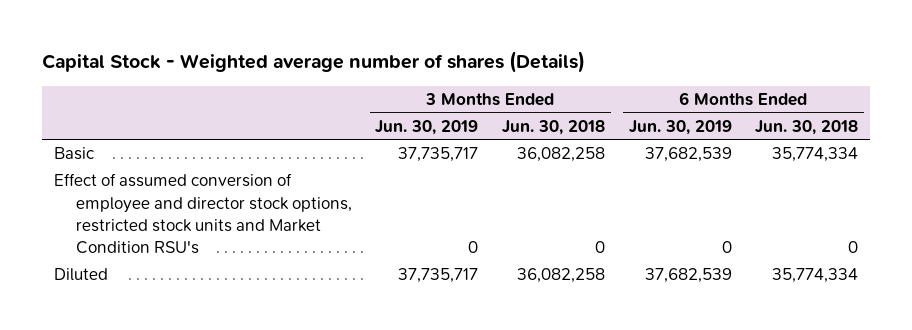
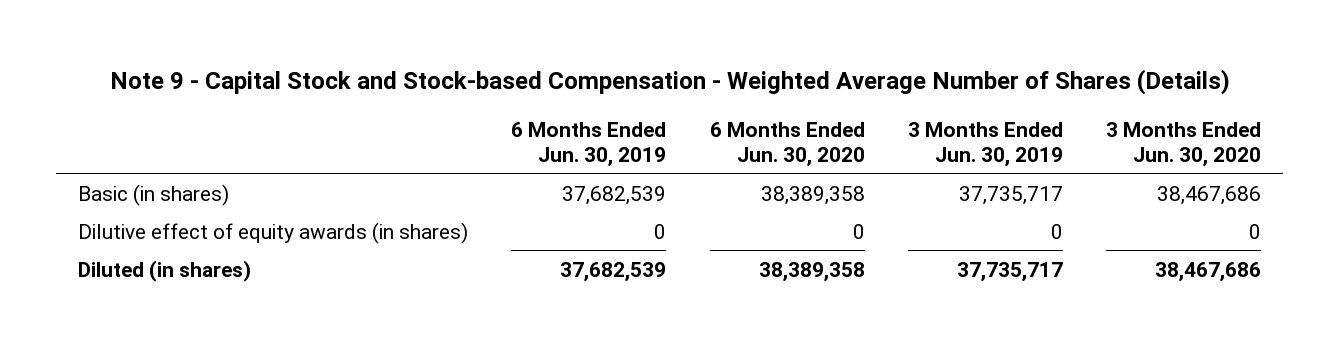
[41,51,585,74] Capital Stock - Weighted average number of shares (Details) -> [109,69,1230,96] Note 9 - Capital Stock and Stock-based Compensation - Weighted Average Number of Shares (Details)
[501,119,605,135] Jun. 30, 2018 -> none
[755,119,859,135] Jun. 30, 2018 -> none
none -> [709,121,865,167] 6 Months Ended Jun. 30, 2020
none -> [1106,121,1262,167] 3 Months Ended Jun. 30, 2020
[53,147,94,161] Basic -> [78,183,230,206] Basic (in shares)
[53,173,352,255] Effect of assumed conversion of employee and director stock options, restricted stock units and Market Condition RSU's -> [78,221,469,244] Dilutive effect of equity awards (in shares)
[53,268,108,282] Diluted -> [78,259,252,282] Diluted (in shares)

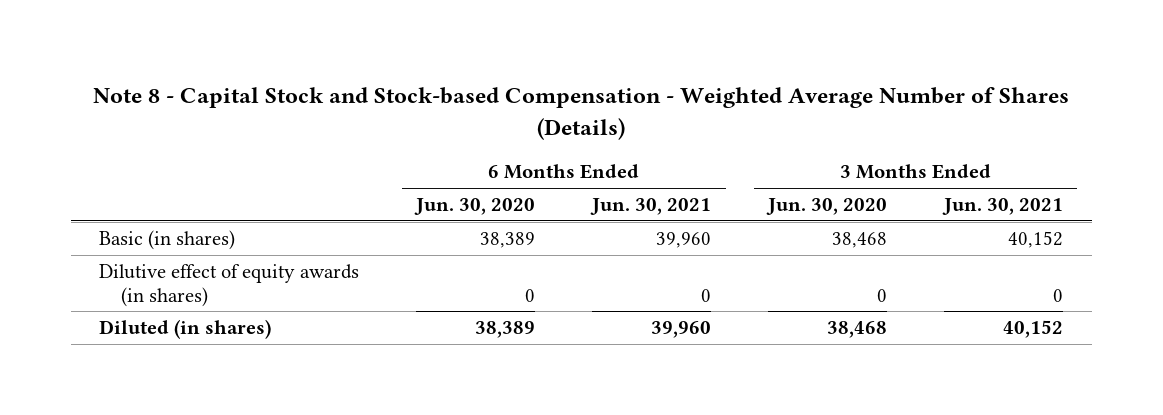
[109,69,1230,96] Note 9 - Capital Stock and Stock-based Compensation - Weighted Average Number of Shares (Details) -> [93,86,1070,140] Note 8 - Capital Stock and Stock-based Compensation - Weighted Average Number of Shares (Details)
[511,121,667,167] 6 Months Ended Jun. 30, 2019 -> none
[907,121,1063,167] 3 Months Ended Jun. 30, 2019 -> none
none -> [590,198,712,216] Jun. 30, 2021
none -> [942,198,1064,216] Jun. 30, 2021
[760,185,865,205] 38,389,358 -> [480,232,536,249] 38,389
[1157,185,1262,205] 38,467,686 -> [832,232,888,249] 38,468
[758,261,865,282] 38,389,358 -> [475,321,536,339] 38,389
[1155,261,1262,282] 38,467,686 -> [827,321,888,339] 38,468

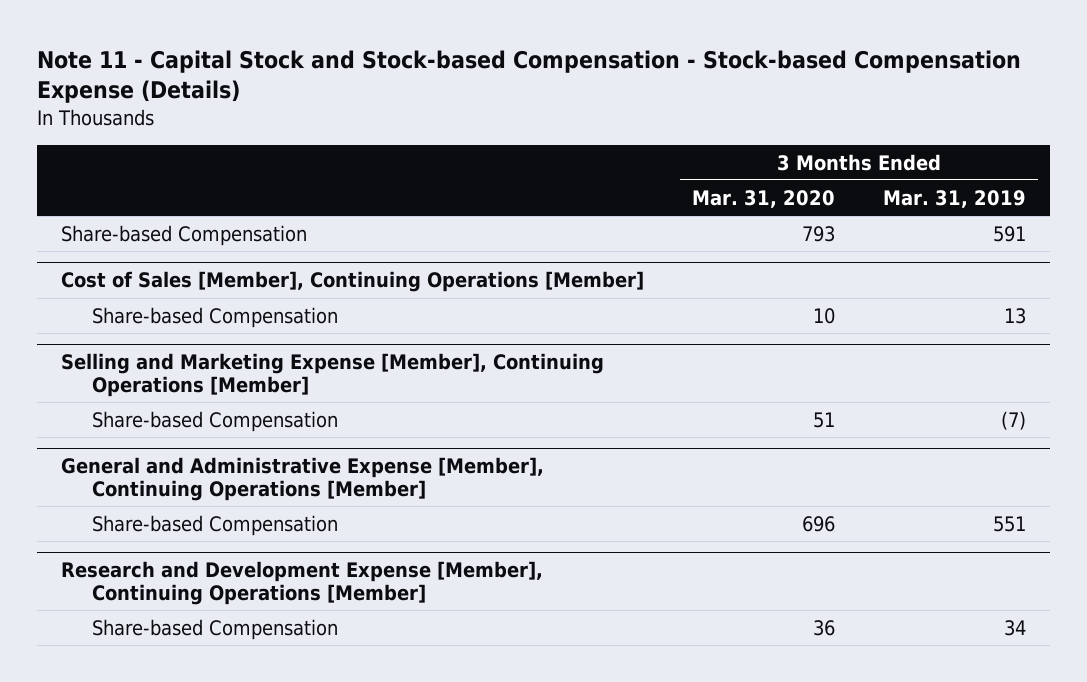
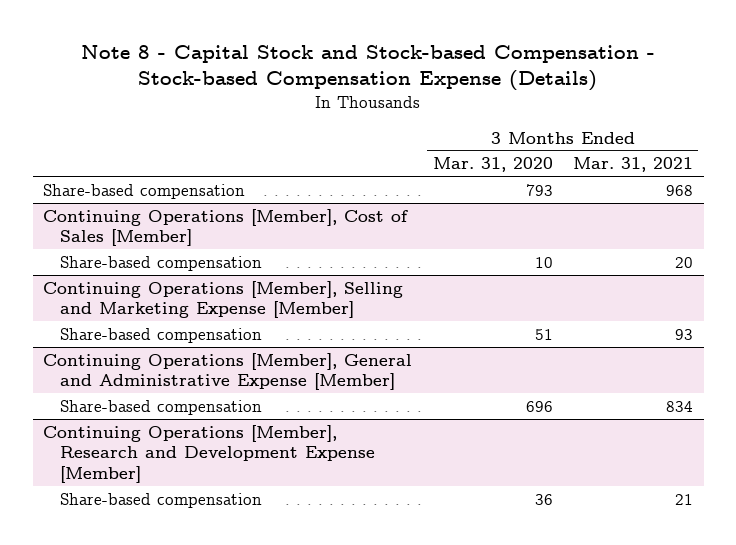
[36,49,1021,104] Note 11 - Capital Stock and Stock-based Compensation - Stock-based Compensation Expense (Details) -> [81,44,656,92] Note 8 - Capital Stock and Stock-based Compensation - Stock-based Compensation Expense (Details)
[882,189,1026,208] Mar. 31, 2019 -> none
none -> [573,157,694,173] Mar. 31, 2021
[60,224,307,246] Share-based Compensation -> [42,183,245,199] Share-based compensation
[60,271,644,293] Cost of Sales [Member], Continuing Operations [Member] -> [42,208,408,247] Continuing Operations [Member], Cost of Sales [Member]
[91,306,338,328] Share-based Compensation -> [59,255,262,271] Share-based compensation
[60,353,604,397] Selling and Marketing Expense [Member], Continuing Operations [Member] -> [42,280,403,319] Continuing Operations [Member], Selling and Marketing Expense [Member]
[91,410,338,432] Share-based Compensation -> [59,327,262,343] Share-based compensation
[60,457,544,501] General and Administrative Expense [Member], Continuing Operations [Member] -> [42,352,412,391] Continuing Operations [Member], General and Administrative Expense [Member]
[91,514,338,536] Share-based Compensation -> [59,399,262,415] Share-based compensation
[60,561,543,605] Research and Development Expense [Member], Continuing Operations [Member] -> [42,424,375,483] Continuing Operations [Member], Research and Development Expense [Member]
[91,618,338,640] Share-based Compensation -> [59,492,262,508] Share-based compensation

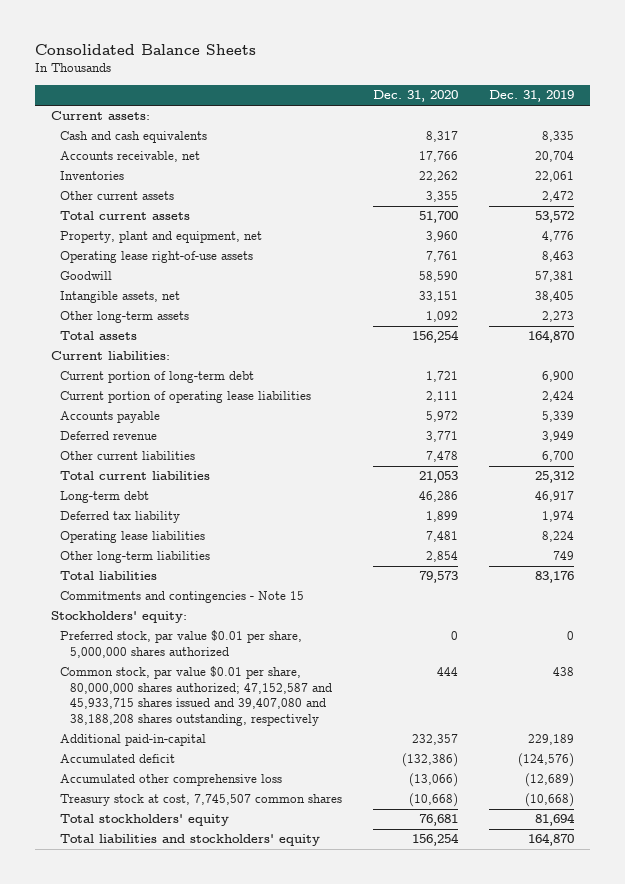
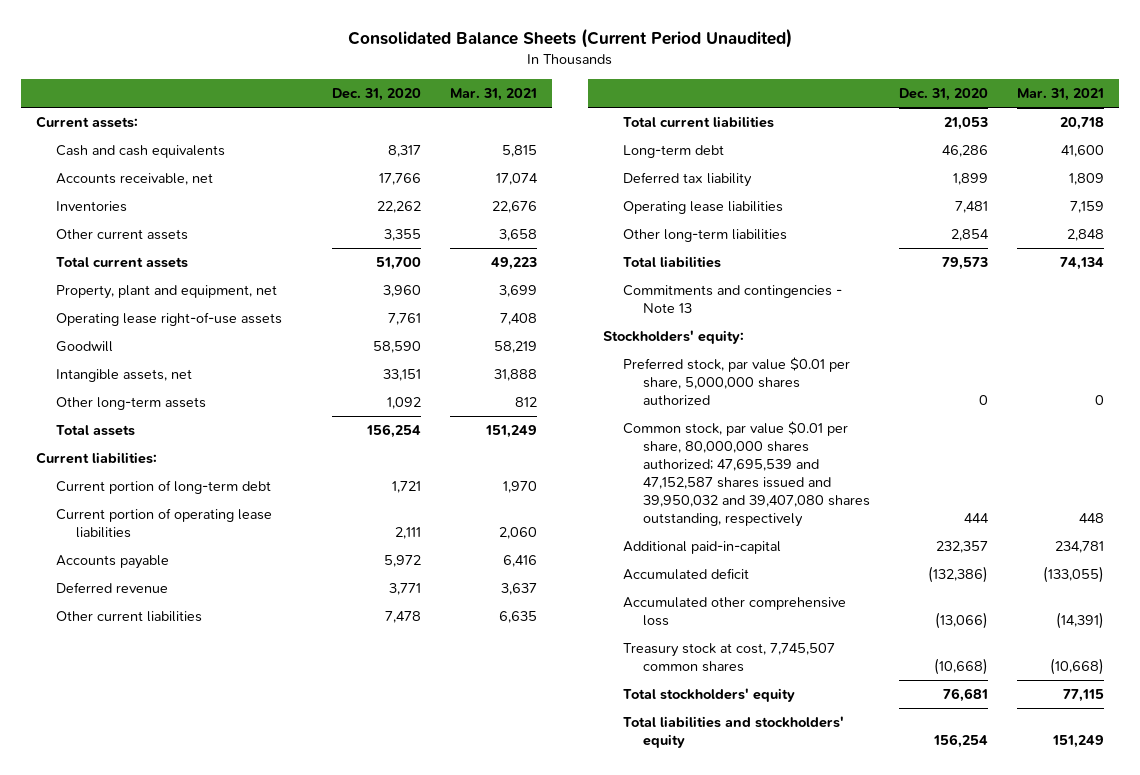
[35,44,257,56] Consolidated Balance Sheets -> [348,28,793,49] Consolidated Balance Sheets (Current Period Unaudited)
[489,90,575,103] Dec. 31, 2019 -> none
none -> [450,88,538,102] Mar. 31, 2021
[60,591,305,604] Commitments and contingencies - Note 15 -> [623,285,843,314] Commitments and contingencies - Note 13
[60,666,332,726] Common stock, par value $0.01 per share, 80,000,000 shares authorized; 47,152,587 and 45,933,715 shares issued and 39,407,080 and 38,188,208 shares outstanding, respectively -> [623,421,871,528] Common stock, par value $0.01 per share, 80,000,000 shares authorized; 47,695,539 and 47,152,587 shares issued and 39,950,032 and 39,407,080 shares outstanding, respectively

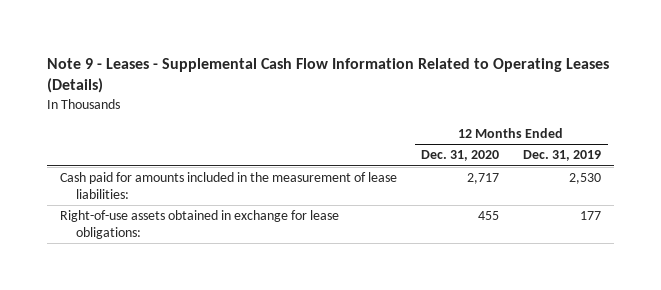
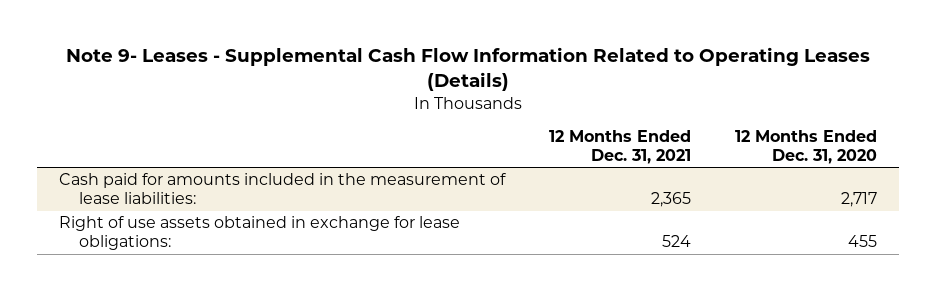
[47,57,610,94] Note 9 - Leases - Supplemental Cash Flow Information Related to Operating Leases (Details) -> [65,47,870,92] Note 9- Leases - Supplemental Cash Flow Information Related to Operating Leases (Details)
[523,150,602,162] Dec. 31, 2019 -> none
none -> [548,130,691,165] 12 Months Ended Dec. 31, 2021
[59,210,339,239] Right-of-use assets obtained in exchange for lease obligations: -> [59,216,461,251] Right of use assets obtained in exchange for lease obligations:

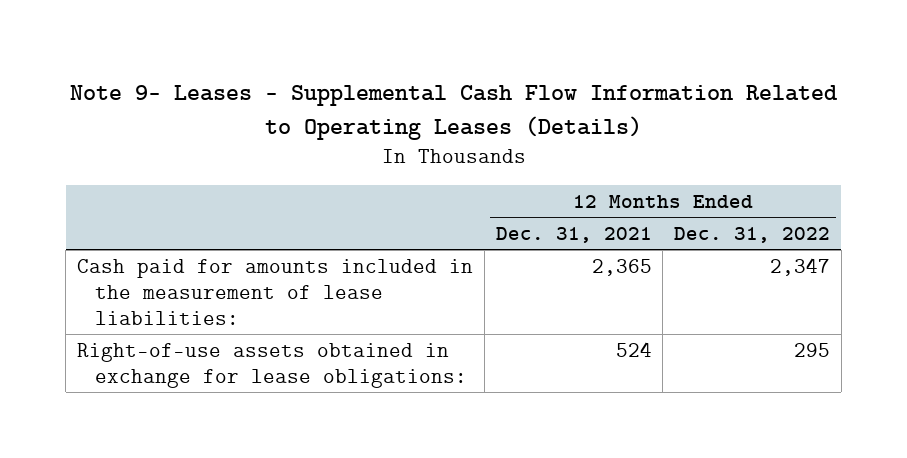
[734,130,877,165] 12 Months Ended Dec. 31, 2020 -> none
none -> [674,226,831,243] Dec. 31, 2022
[59,216,461,251] Right of use assets obtained in exchange for lease obligations: -> [77,342,467,388] Right-of-use assets obtained in exchange for lease obligations:

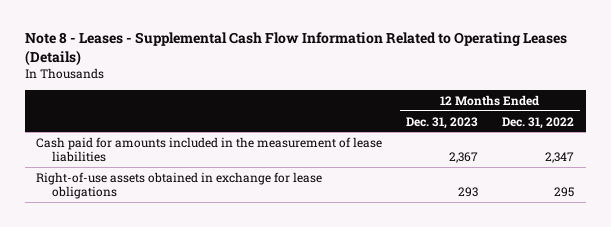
[69,84,838,140] Note 9- Leases - Supplemental Cash Flow Information Related to Operating Leases (Details) -> [24,32,567,67] Note 8 - Leases - Supplemental Cash Flow Information Related to Operating Leases (Details)
[495,226,652,243] Dec. 31, 2021 -> none
none -> [406,116,479,129] Dec. 31, 2023
[77,258,474,325] Cash paid for amounts included in the measurement of lease liabilities: -> [36,136,383,162] Cash paid for amounts included in the measurement of lease liabilities
[77,342,467,388] Right-of-use assets obtained in exchange for lease obligations: -> [36,171,323,199] Right-of-use assets obtained in exchange for lease obligations

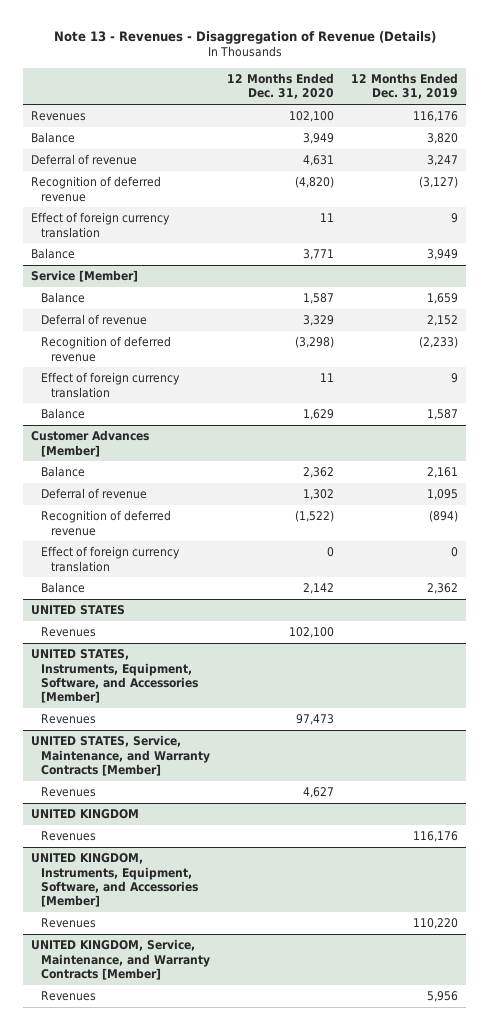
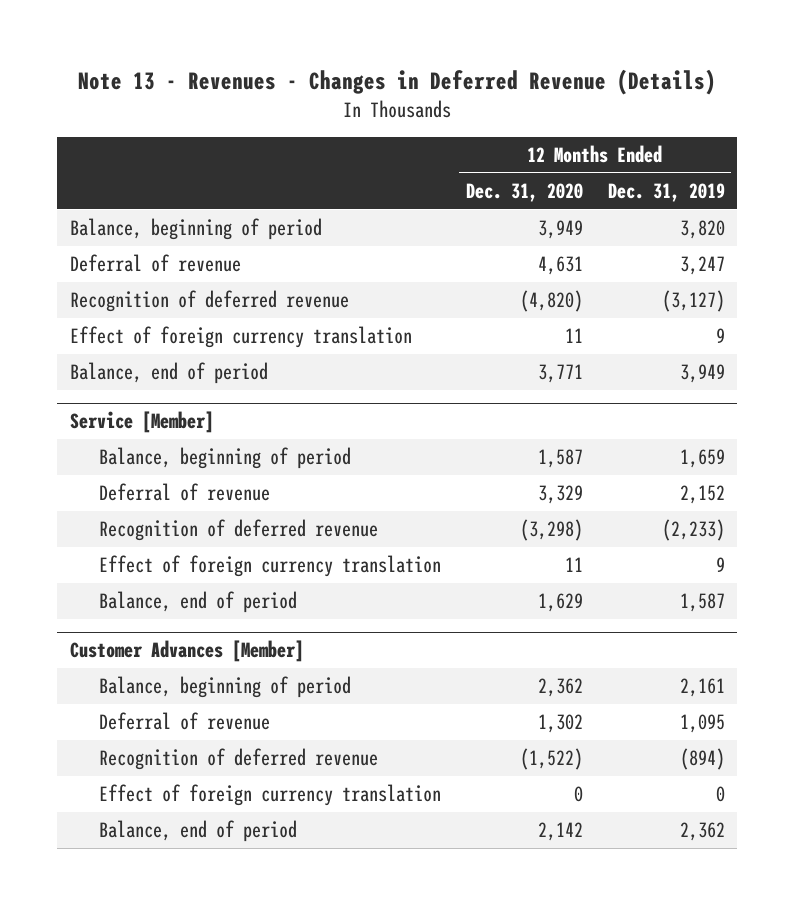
[53,30,436,44] Note 13 - Revenues - Disaggregation of Revenue (Details) -> [78,69,717,96] Note 13 - Revenues - Changes in Deferred Revenue (Details)
[31,111,87,122] Revenues -> none
[31,132,76,144] Balance -> [69,218,322,241] Balance, beginning of period
[31,248,76,260] Balance -> [69,362,268,385] Balance, end of period
[41,292,86,304] Balance -> [98,447,351,470] Balance, beginning of period
[41,408,86,420] Balance -> [98,591,297,614] Balance, end of period
[41,466,86,478] Balance -> [98,676,351,699] Balance, beginning of period
[31,605,126,616] UNITED STATES -> none
[41,627,97,638] Revenues -> none
[31,649,199,704] UNITED STATES, Instruments, Equipment, Software, and Accessories [Member] -> none
[41,714,97,725] Revenues -> none
[31,735,211,776] UNITED STATES, Service, Maintenance, and Warranty Contracts [Member] -> none
[41,787,97,798] Revenues -> none
[31,809,140,820] UNITED KINGDOM -> none
[41,831,97,842] Revenues -> none
[31,853,199,908] UNITED KINGDOM, Instruments, Equipment, Software, and Accessories [Member] -> none
[41,918,97,929] Revenues -> none
[31,939,211,980] UNITED KINGDOM, Service, Maintenance, and Warranty Contracts [Member] -> none
[41,991,97,1002] Revenues -> none
[41,582,86,594] Balance -> [98,820,297,843] Balance, end of period

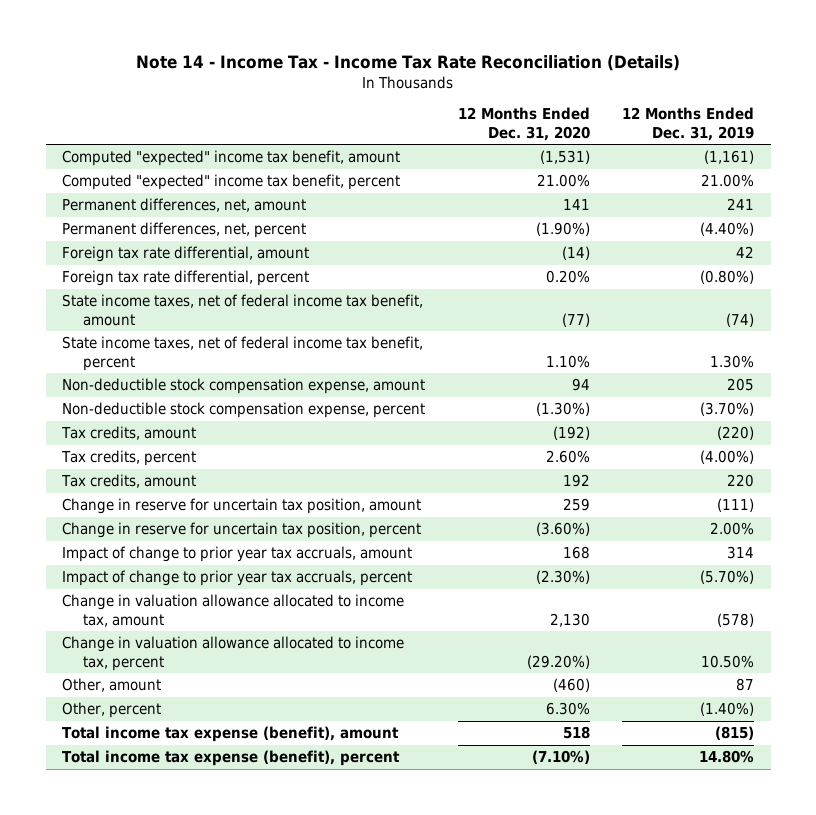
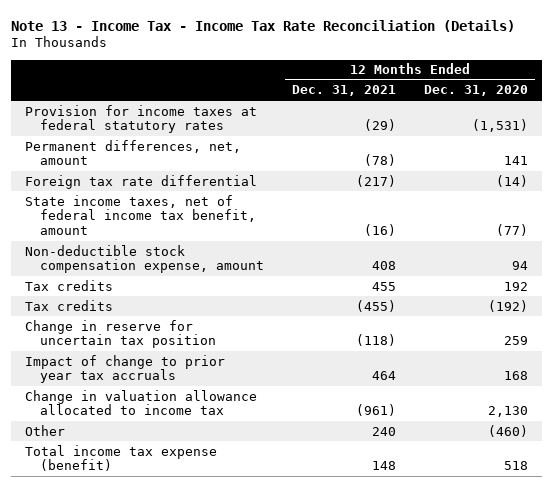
[136,55,681,72] Note 14 - Income Tax - Income Tax Rate Reconciliation (Details) -> [11,19,516,32] Note 13 - Income Tax - Income Tax Rate Reconciliation (Details)
[622,107,755,141] 12 Months Ended Dec. 31, 2019 -> none
none -> [291,85,396,97] Dec. 31, 2021
[62,174,401,191] Computed "expected" income tax benefit, percent -> none
[62,150,401,167] Computed "expected" income tax benefit, amount -> [25,104,258,134] Provision for income taxes at federal statutory rates
[62,222,307,239] Permanent differences, net, percent -> none
[62,270,310,287] Foreign tax rate differential, percent -> none
[62,246,310,263] Foreign tax rate differential, amount -> [25,174,258,189] Foreign tax rate differential
[62,336,424,371] State income taxes, net of federal income tax benefit, percent -> none
[62,402,426,419] Non-deductible stock compensation expense, percent -> none
[61,450,197,467] Tax credits, percent -> none
[62,522,422,539] Change in reserve for uncertain tax position, percent -> none
[62,570,413,587] Impact of change to prior year tax accruals, percent -> none
[62,636,405,671] Change in valuation allowance allocated to income tax, percent -> none
[62,702,162,719] Other, percent -> none
[62,750,401,767] Total income tax expense (benefit), percent -> none
[61,426,197,441] Tax credits, amount -> [25,279,114,291] Tax credits
[552,426,590,441] (192) -> [503,281,528,291] 192
[61,474,197,489] Tax credits, amount -> [25,299,114,311] Tax credits
[562,474,590,488] 192 -> [487,299,528,312] (192)
[62,498,422,515] Change in reserve for uncertain tax position, amount -> [25,319,216,349] Change in reserve for uncertain tax position
[62,546,413,563] Impact of change to prior year tax accruals, amount -> [25,354,226,384] Impact of change to prior year tax accruals
[62,594,405,627] Change in valuation allowance allocated to income tax, amount -> [25,389,258,416] Change in valuation allowance allocated to income tax
[62,678,162,693] Other, amount -> [25,424,66,436] Other
[62,726,400,743] Total income tax expense (benefit), amount -> [25,444,218,472] Total income tax expense (benefit)

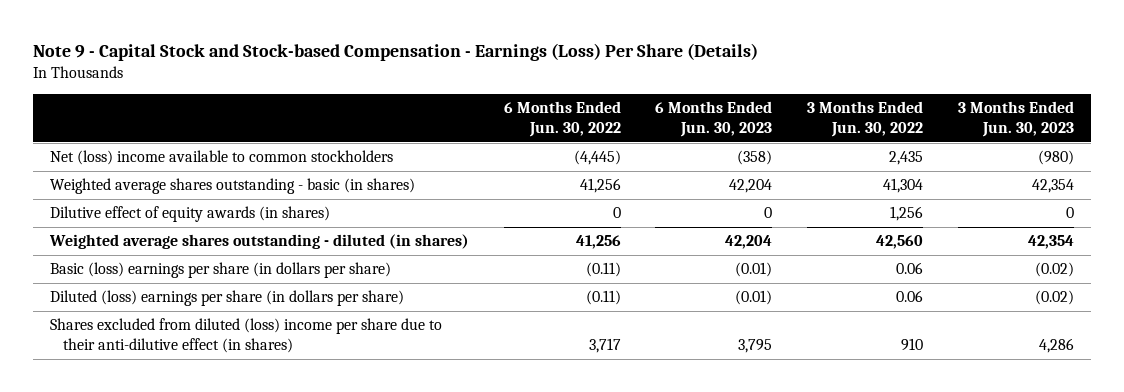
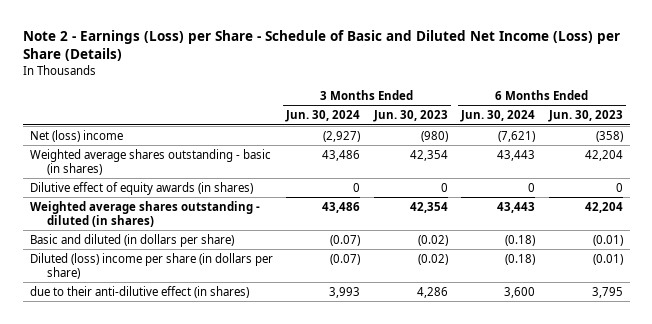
[32,43,758,62] Note 9 - Capital Stock and Stock-based Compensation - Earnings (Loss) Per Share (Details) -> [22,29,620,61] Note 2 - Earnings (Loss) per Share - Schedule of Basic and Diluted Net Income (Loss) per Share (Details)
[503,101,621,137] 6 Months Ended Jun. 30, 2022 -> none
[807,101,924,137] 3 Months Ended Jun. 30, 2022 -> none
none -> [285,110,361,123] Jun. 30, 2024
none -> [460,110,536,123] Jun. 30, 2024
[50,150,394,166] Net (loss) income available to common stockholders -> [29,129,123,142] Net (loss) income
[50,262,392,279] Basic (loss) earnings per share (in dollars per share) -> [29,233,234,247] Basic and diluted (in dollars per share)
[50,290,405,307] Diluted (loss) earnings per share (in dollars per share) -> [29,252,273,279] Diluted (loss) income per share (in dollars per share)
[50,318,443,353] Shares excluded from diluted (loss) income per share due to their anti-dilutive effect (in shares) -> [29,285,249,298] due to their anti-dilutive effect (in shares)

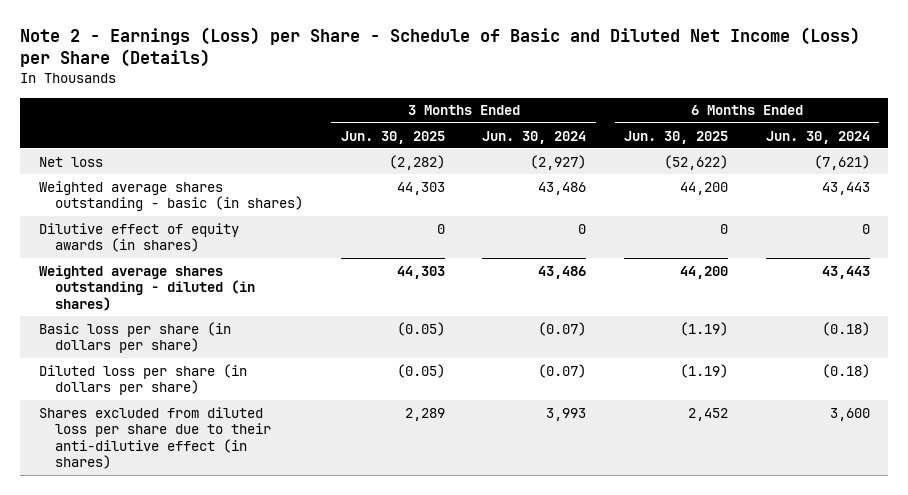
[372,110,448,123] Jun. 30, 2023 -> none
[547,110,623,123] Jun. 30, 2023 -> none
none -> [340,130,445,144] Jun. 30, 2025
none -> [623,130,728,144] Jun. 30, 2025
[29,129,123,142] Net (loss) income -> [38,156,103,167] Net loss
[29,233,234,247] Basic and diluted (in dollars per share) -> [38,321,231,354] Basic loss per share (in dollars per share)
[29,252,273,279] Diluted (loss) income per share (in dollars per share) -> [38,363,247,396] Diluted loss per share (in dollars per share)
[29,285,249,298] due to their anti-dilutive effect (in shares) -> [38,406,272,470] Shares excluded from diluted loss per share due to their anti-dilutive effect (in shares)

